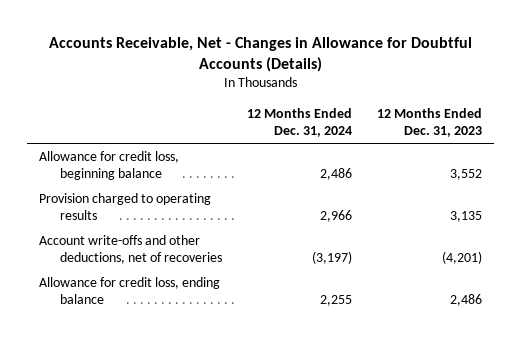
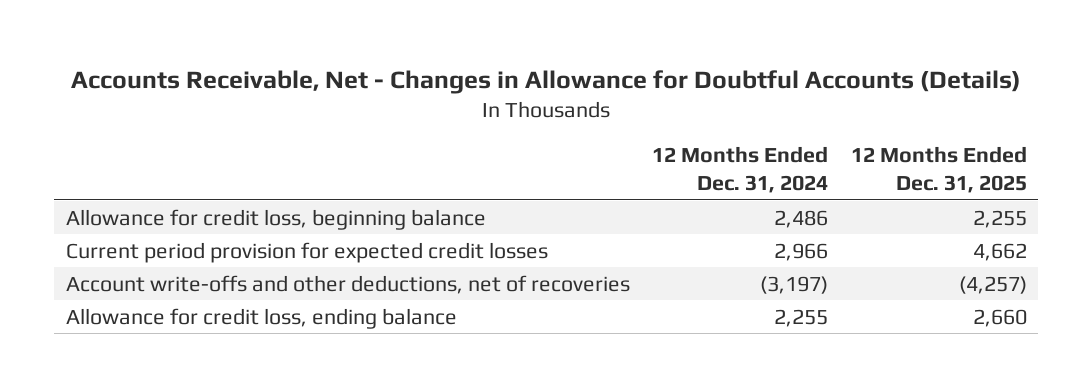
[376,107,482,137] 12 Months Ended Dec. 31, 2023 -> none
none -> [850,146,1027,194] 12 Months Ended Dec. 31, 2025
[39,192,212,220] Provision charged to operating results -> [65,241,548,263] Current period provision for expected credit losses

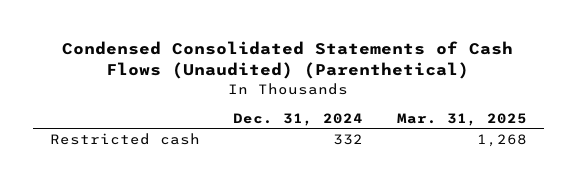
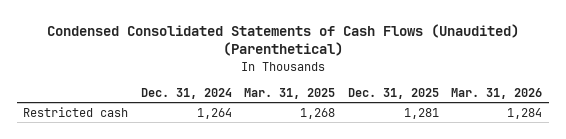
none -> [347,87,439,99] Dec. 31, 2025
none -> [451,87,543,99] Mar. 31, 2026
[333,134,364,146] 332 -> [196,108,232,120] 1,264

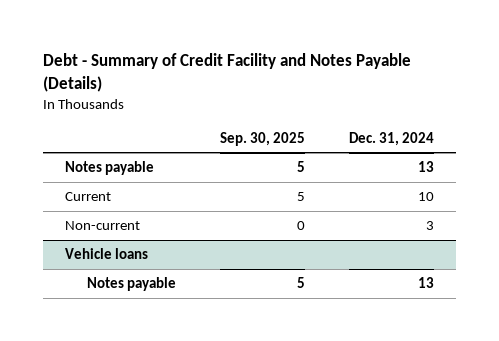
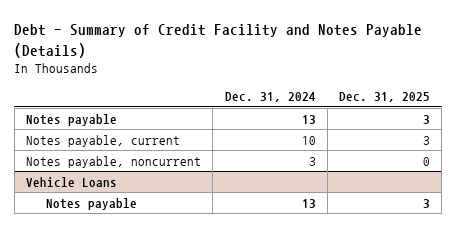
[219,131,305,146] Sep. 30, 2025 -> none
none -> [339,91,431,102] Dec. 31, 2025
[64,192,111,202] Current -> [25,134,180,147] Notes payable, current
[64,221,140,231] Non-current -> [25,155,201,168] Notes payable, noncurrent
[64,248,148,260] Vehicle loans -> [25,176,117,187] Vehicle Loans

